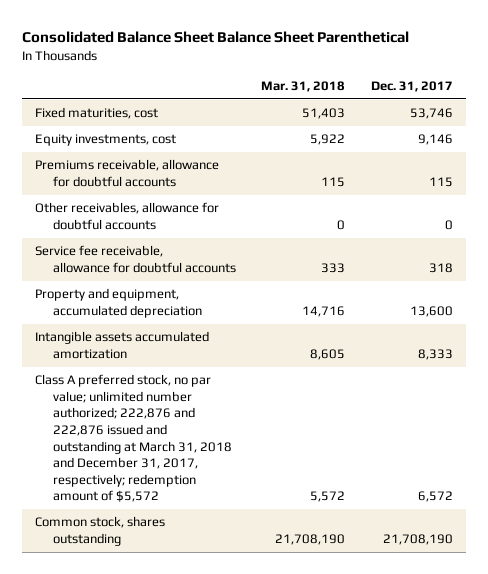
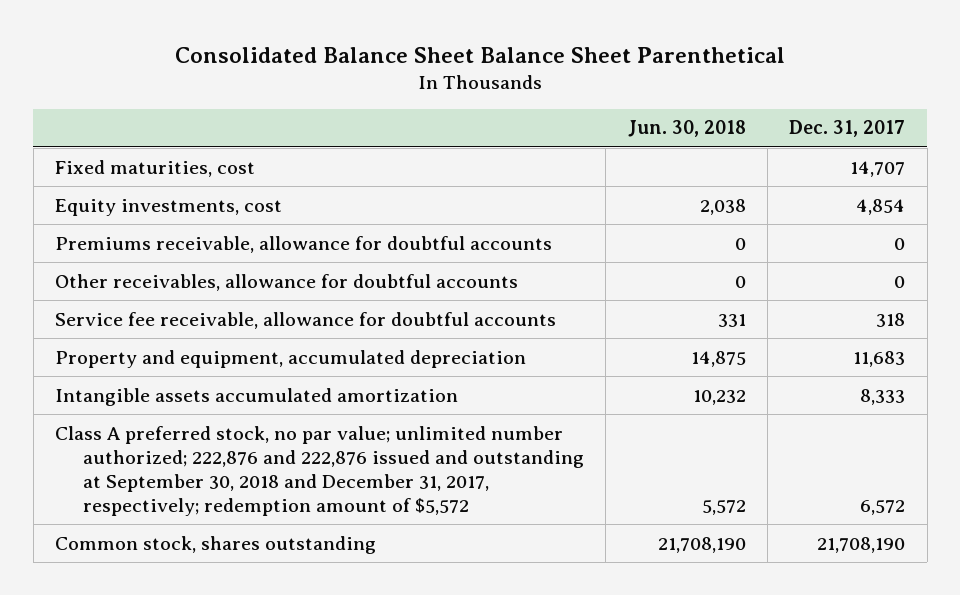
[261,80,346,92] Mar. 31, 2018 -> none
none -> [627,120,746,138] Jun. 30, 2018
[409,108,453,120] 53,746 -> [850,160,906,177] 14,707
[417,134,453,146] 9,146 -> [856,198,906,215] 4,854
[428,176,453,187] 115 -> [894,237,906,250] 0
[409,305,453,317] 13,600 -> [853,350,906,367] 11,683
[34,374,233,503] Class A preferred stock, no par value; unlimited number authorized; 222,876 and 222,876 issued and outstanding at March 31, 2018 and December 31, 2017, respectively; redemption amount of $5,572 -> [55,425,584,517] Class A preferred stock, no par value; unlimited number authorized; 222,876 and 222,876 issued and outstanding at September 30, 2018 and December 31, 2017, respectively; redemption amount of $5,572

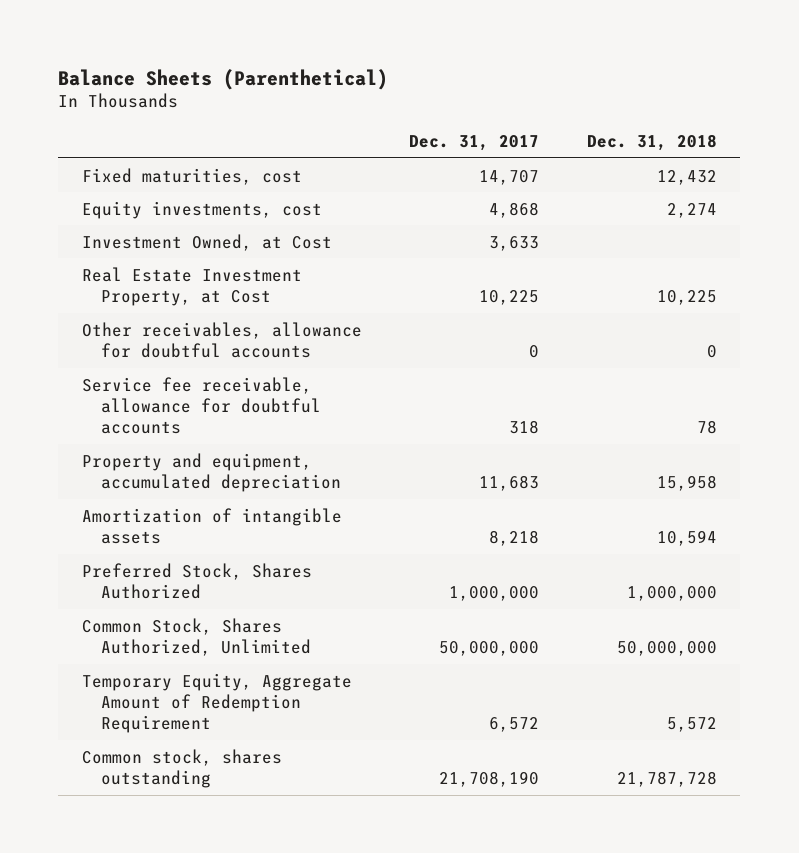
[175,47,786,64] Consolidated Balance Sheet Balance Sheet Parenthetical -> [58,68,389,90] Balance Sheets (Parenthetical)
[627,120,746,138] Jun. 30, 2018 -> none
none -> [586,133,717,151] Dec. 31, 2018
[55,235,553,253] Premiums receivable, allowance for doubtful accounts -> none
[856,198,906,215] 4,854 -> [489,201,540,218] 4,868
none -> [82,233,333,251] Investment Owned, at Cost
none -> [82,266,303,306] Real Estate Investment Property, at Cost
[55,387,459,406] Intangible assets accumulated amortization -> [82,507,343,544] Amortization of intangible assets
[860,388,906,405] 8,333 -> [489,529,540,546] 8,218
none -> [82,562,313,599] Preferred Stock, Shares Authorized
none -> [82,617,311,656] Common Stock, Shares Authorized, Unlimited
[55,425,584,517] Class A preferred stock, no par value; unlimited number authorized; 222,876 and 222,876 issued and outstanding at September 30, 2018 and December 31, 2017, respectively; redemption amount of $5,572 -> [82,672,353,734] Temporary Equity, Aggregate Amount of Redemption Requirement

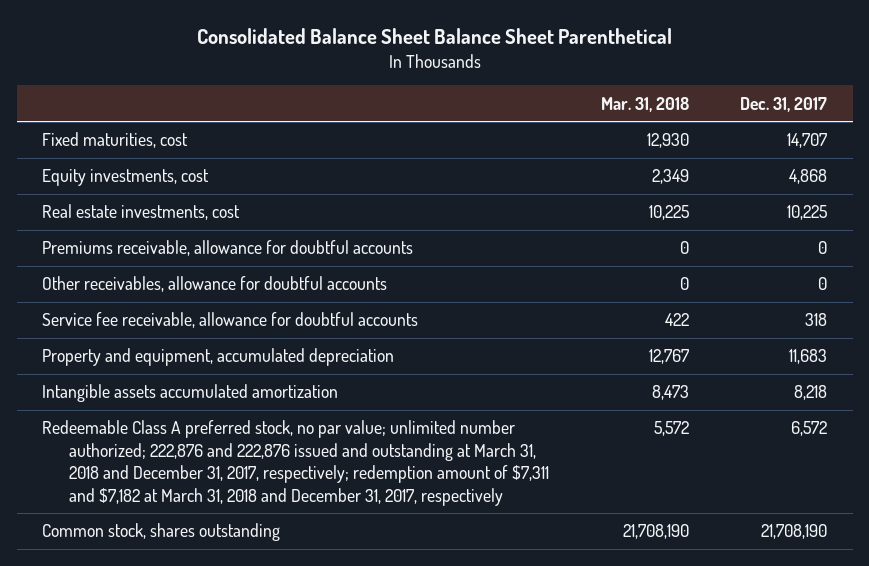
[58,68,389,90] Balance Sheets (Parenthetical) -> [196,27,672,44] Consolidated Balance Sheet Balance Sheet Parenthetical
[586,133,717,151] Dec. 31, 2018 -> none
none -> [600,96,689,112] Mar. 31, 2018
[82,233,333,251] Investment Owned, at Cost -> none
[82,266,303,306] Real Estate Investment Property, at Cost -> [42,204,241,221] Real estate investments, cost
none -> [42,240,414,257] Premiums receivable, allowance for doubtful accounts
[82,562,313,599] Preferred Stock, Shares Authorized -> none
[82,617,311,656] Common Stock, Shares Authorized, Unlimited -> none
[82,507,343,544] Amortization of intangible assets -> [42,384,339,403] Intangible assets accumulated amortization
[82,672,353,734] Temporary Equity, Aggregate Amount of Redemption Requirement -> [42,420,550,506] Redeemable Class A preferred stock, no par value; unlimited number authorized; 222,876 and 222,876 issued and outstanding at March 31, 2018 and December 31, 2017, respectively; redemption amount of $7,311 and $7,182 at March 31, 2018 and December 31, 2017, respectively

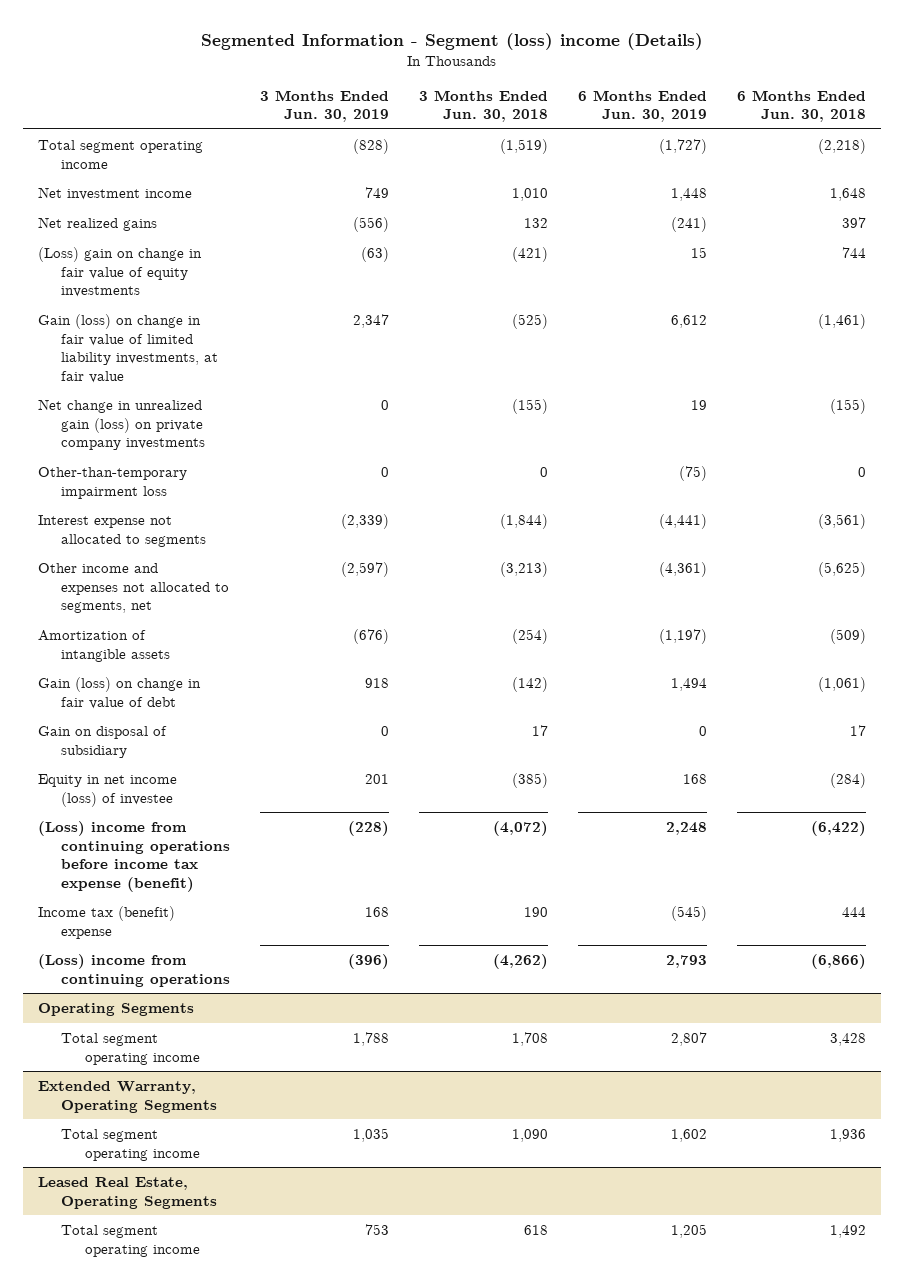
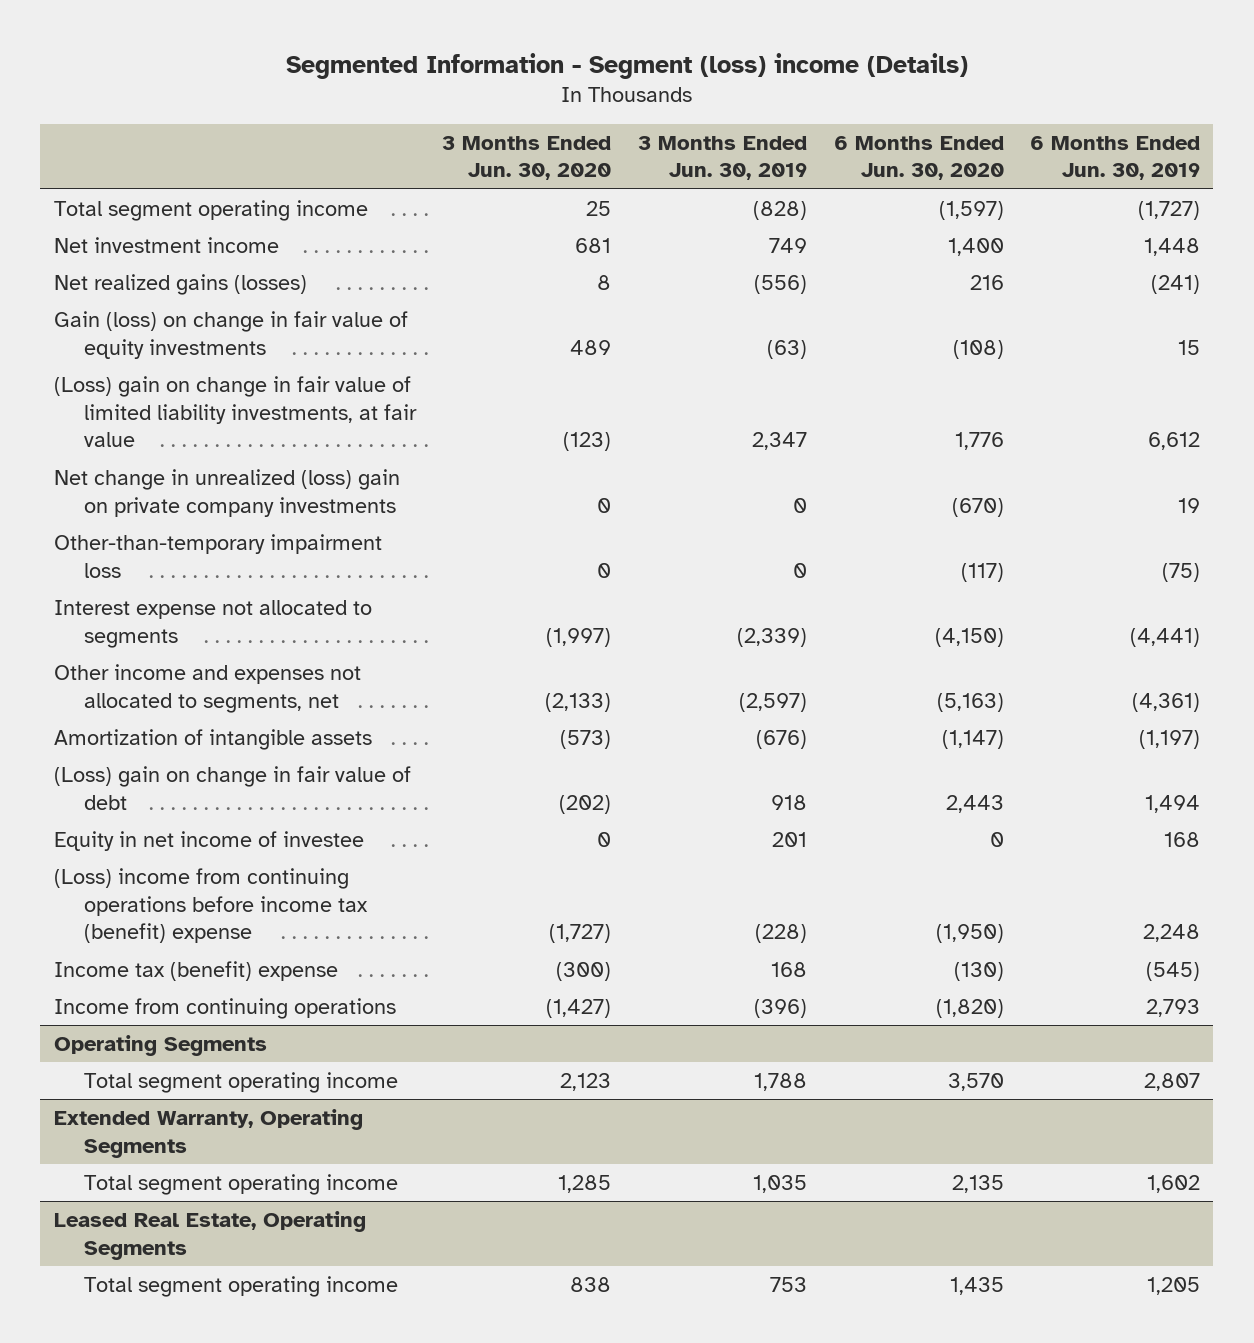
[419,89,549,123] 3 Months Ended Jun. 30, 2018 -> none
[737,89,867,123] 6 Months Ended Jun. 30, 2018 -> none
none -> [442,135,612,181] 3 Months Ended Jun. 30, 2020
none -> [833,135,1004,181] 6 Months Ended Jun. 30, 2020
[37,216,157,231] Net realized gains -> [53,273,307,295] Net realized gains (losses)
[37,246,202,298] (Loss) gain on change in fair value of equity investments -> [53,310,408,359] Gain (loss) on change in fair value of equity investments
[37,313,219,383] Gain (loss) on change in fair value of limited liability investments, at fair value -> [53,375,417,448] (Loss) gain on change in fair value of limited liability investments, at fair value
[37,398,206,451] Net change in unrealized gain (loss) on private company investments -> [53,468,400,517] Net change in unrealized (loss) gain on private company investments
[37,725,167,758] Gain on disposal of subsidiary -> none
[37,676,201,709] Gain (loss) on change in fair value of debt -> [53,765,411,810] (Loss) gain on change in fair value of debt
[37,773,177,807] Equity in net income (loss) of investee -> [53,830,364,851] Equity in net income of investee
[37,820,231,892] (Loss) income from continuing operations before income tax expense (benefit) -> [53,867,368,944] (Loss) income from continuing operations before income tax (benefit) expense
[37,953,231,987] (Loss) income from continuing operations -> [53,997,396,1019] Income from continuing operations

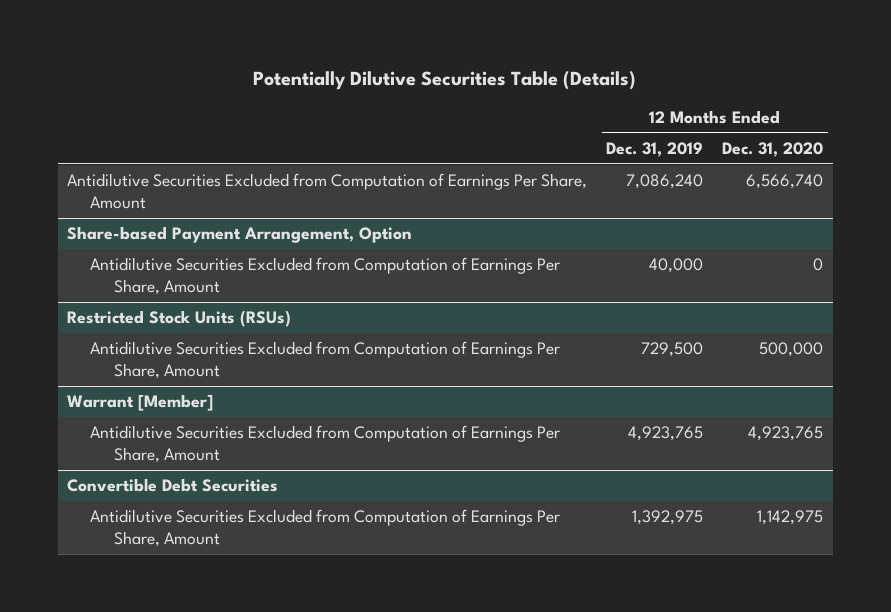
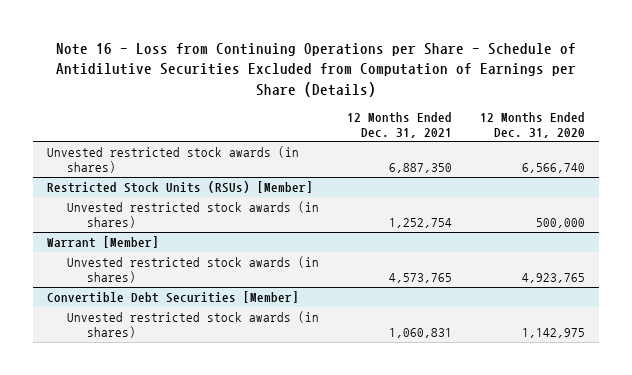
[253,70,637,90] Potentially Dilutive Securities Table (Details) -> [55,43,576,97] Note 16 - Loss from Continuing Operations per Share - Schedule of Antidilutive Securities Excluded from Computation of Earnings per Share (Details)
[606,141,704,157] Dec. 31, 2019 -> none
none -> [346,111,452,138] 12 Months Ended Dec. 31, 2021
[67,226,413,244] Share-based Payment Arrangement, Option -> none
[90,257,561,295] Antidilutive Securities Excluded from Computation of Earnings Per Share, Amount -> none
[90,341,561,379] Antidilutive Securities Excluded from Computation of Earnings Per Share, Amount -> none
[67,173,588,209] Antidilutive Securities Excluded from Computation of Earnings Per Share, Amount -> [47,145,300,173] Unvested restricted stock awards (in shares)
[67,310,292,328] Restricted Stock Units (RSUs) -> [47,180,314,193] Restricted Stock Units (RSUs) [Member]
none -> [66,200,319,228] Unvested restricted stock awards (in shares)
[90,425,561,463] Antidilutive Securities Excluded from Computation of Earnings Per Share, Amount -> [66,255,319,283] Unvested restricted stock awards (in shares)
[67,478,279,493] Convertible Debt Securities -> [47,290,300,303] Convertible Debt Securities [Member]
[90,509,561,547] Antidilutive Securities Excluded from Computation of Earnings Per Share, Amount -> [66,310,319,338] Unvested restricted stock awards (in shares)

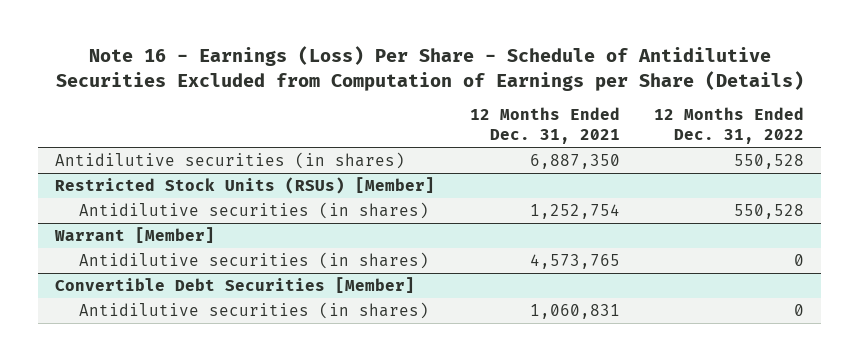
[55,43,576,97] Note 16 - Loss from Continuing Operations per Share - Schedule of Antidilutive Securities Excluded from Computation of Earnings per Share (Details) -> [55,46,804,91] Note 16 - Earnings (Loss) Per Share - Schedule of Antidilutive Securities Excluded from Computation of Earnings per Share (Details)
[479,111,585,138] 12 Months Ended Dec. 31, 2020 -> none
none -> [654,107,805,145] 12 Months Ended Dec. 31, 2022
[47,145,300,173] Unvested restricted stock awards (in shares) -> [55,151,406,169] Antidilutive securities (in shares)
[66,200,319,228] Unvested restricted stock awards (in shares) -> [79,201,430,219] Antidilutive securities (in shares)
[66,255,319,283] Unvested restricted stock awards (in shares) -> [79,251,430,269] Antidilutive securities (in shares)
[66,310,319,338] Unvested restricted stock awards (in shares) -> [79,301,430,319] Antidilutive securities (in shares)

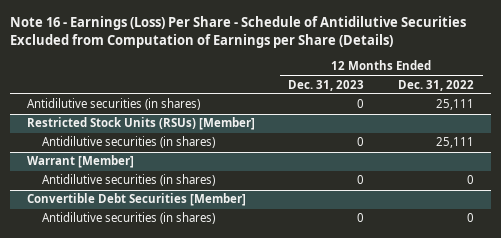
[469,107,620,145] 12 Months Ended Dec. 31, 2021 -> none
none -> [288,79,365,91] Dec. 31, 2023
[734,153,805,169] 550,528 -> [436,99,475,111] 25,111
[734,203,805,219] 550,528 -> [436,137,475,149] 25,111

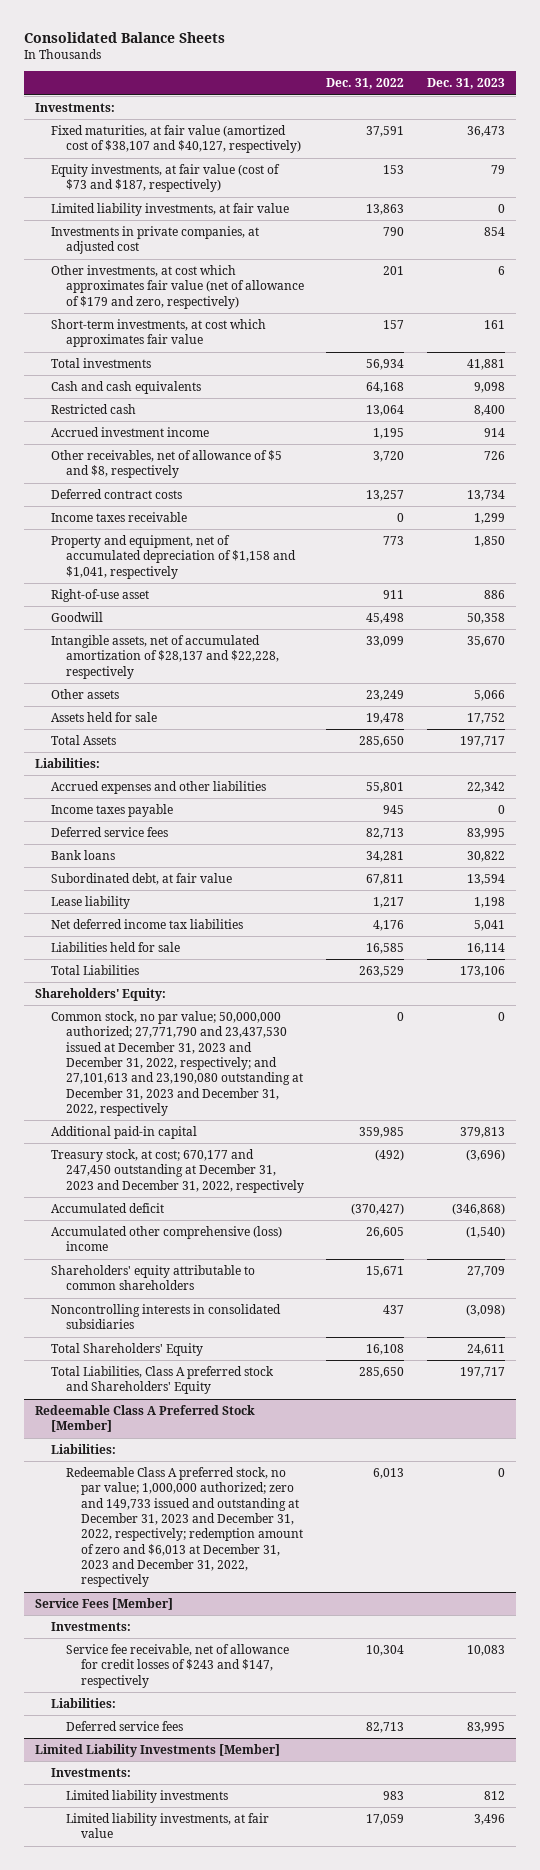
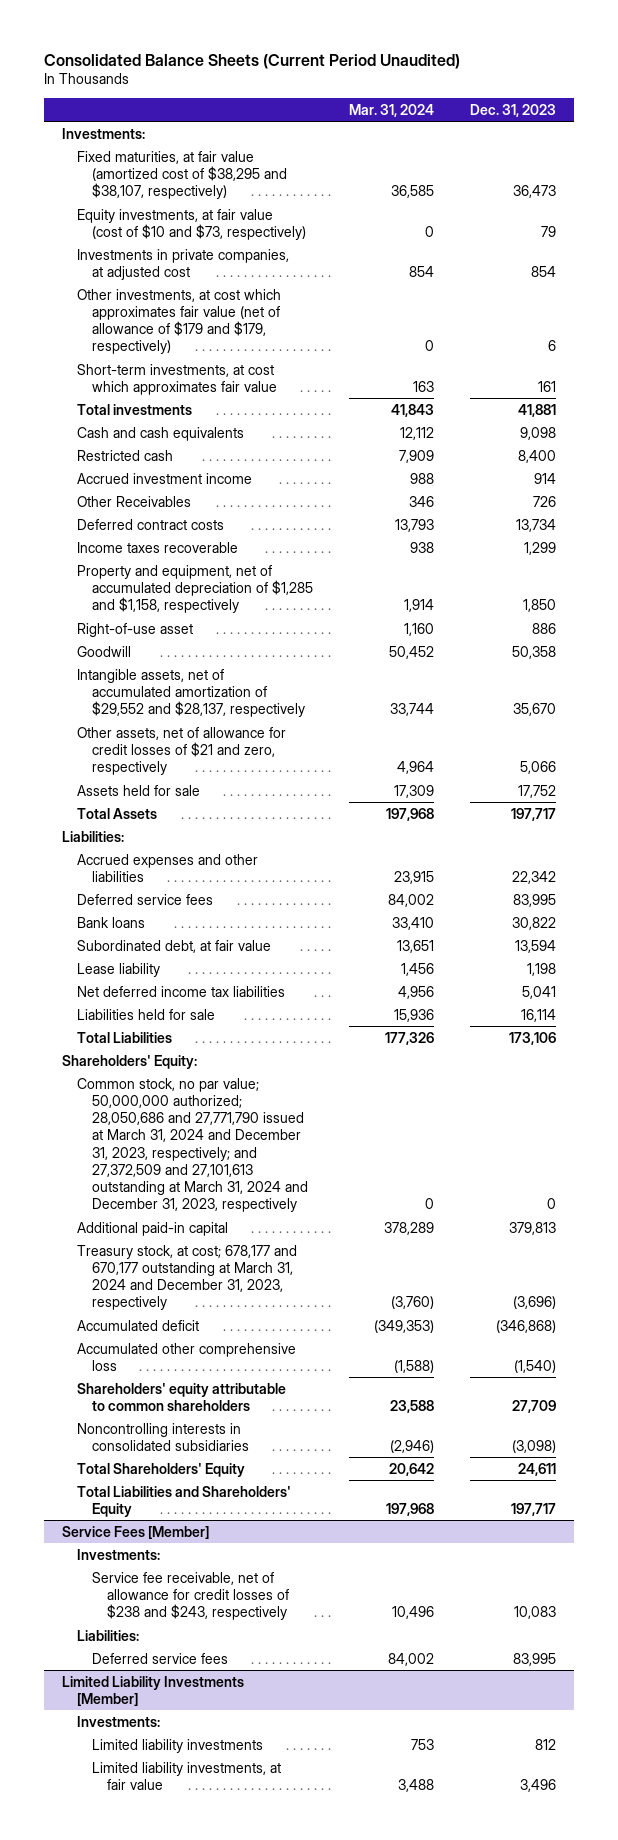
[23,31,225,43] Consolidated Balance Sheets -> [44,53,461,69] Consolidated Balance Sheets (Current Period Unaudited)
[326,78,405,90] Dec. 31, 2022 -> none
none -> [348,103,434,117] Mar. 31, 2024
[50,202,289,216] Limited liability investments, at fair value -> none
[50,124,301,154] Fixed maturities, at fair value (amortized cost of $38,107 and $40,127, respectively) -> [76,150,287,200] Fixed maturities, at fair value (amortized cost of $38,295 and $38,107, respectively)
[50,163,280,193] Equity investments, at fair value (cost of $73 and $187, respectively) -> [76,208,306,240] Equity investments, at fair value (cost of $10 and $73, respectively)
[50,264,304,309] Other investments, at cost which approximates fair value (net of allowance of $179 and zero, respectively) -> [76,288,281,355] Other investments, at cost which approximates fair value (net of allowance of $179 and $179, respectively)
[50,449,282,479] Other receivables, net of allowance of $5 and $8, respectively -> [76,495,191,507] Other Receivables
[50,511,187,522] Income taxes receivable -> [76,541,238,553] Income taxes recoverable
[50,534,296,579] Property and equipment, net of accumulated depreciation of $1,158 and $1,041, respectively -> [76,564,313,614] Property and equipment, net of accumulated depreciation of $1,285 and $1,158, respectively
[50,634,279,679] Intangible assets, net of accumulated amortization of $28,137 and $22,228, respectively -> [76,668,305,718] Intangible assets, net of accumulated amortization of $29,552 and $28,137, respectively
[50,688,119,699] Other assets -> [76,726,286,776] Other assets, net of allowance for credit losses of $21 and zero, respectively
[50,803,173,817] Income taxes payable -> none
[50,1010,303,1117] Common stock, no par value; 50,000,000 authorized; 27,771,790 and 23,437,530 issued at December 31, 2023 and December 31, 2022, respectively; and 27,101,613 and 23,190,080 outstanding at December 31, 2023 and December 31, 2022, respectively -> [76,1077,308,1213] Common stock, no par value; 50,000,000 authorized; 28,050,686 and 27,771,790 issued at March 31, 2024 and December 31, 2023, respectively; and 27,372,509 and 27,101,613 outstanding at March 31, 2024 and December 31, 2023, respectively
[50,1148,304,1193] Treasury stock, at cost; 670,177 and 247,450 outstanding at December 31, 2023 and December 31, 2022, respectively -> [76,1244,297,1311] Treasury stock, at cost; 678,177 and 670,177 outstanding at March 31, 2024 and December 31, 2023, respectively
[50,1225,282,1252] Accumulated other comprehensive (loss) income -> [76,1342,296,1371] Accumulated other comprehensive loss
[35,1404,256,1433] Redeemable Class A Preferred Stock [Member] -> none
[50,1443,116,1454] Liabilities: -> none
[65,1466,304,1588] Redeemable Class A preferred stock, no par value; 1,000,000 authorized; zero and 149,733 issued and outstanding at December 31, 2023 and December 31, 2022, respectively; redemption amount of zero and $6,013 at December 31, 2023 and December 31, 2022, respectively -> none
[50,1365,274,1395] Total Liabilities, Class A preferred stock and Shareholders' Equity -> [76,1485,291,1517] Total Liabilities and Shareholders' Equity
[65,1643,289,1688] Service fee receivable, net of allowance for credit losses of $243 and $147, respectively -> [91,1571,289,1621] Service fee receivable, net of allowance for credit losses of $238 and $243, respectively

